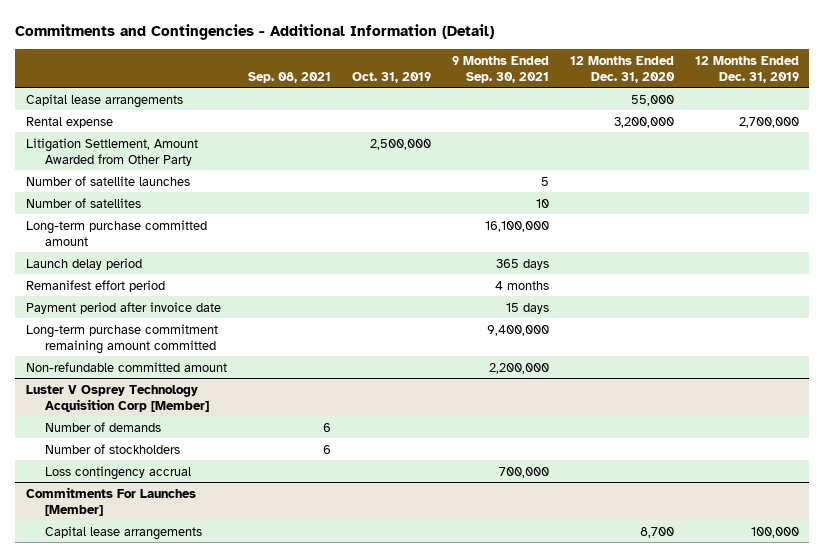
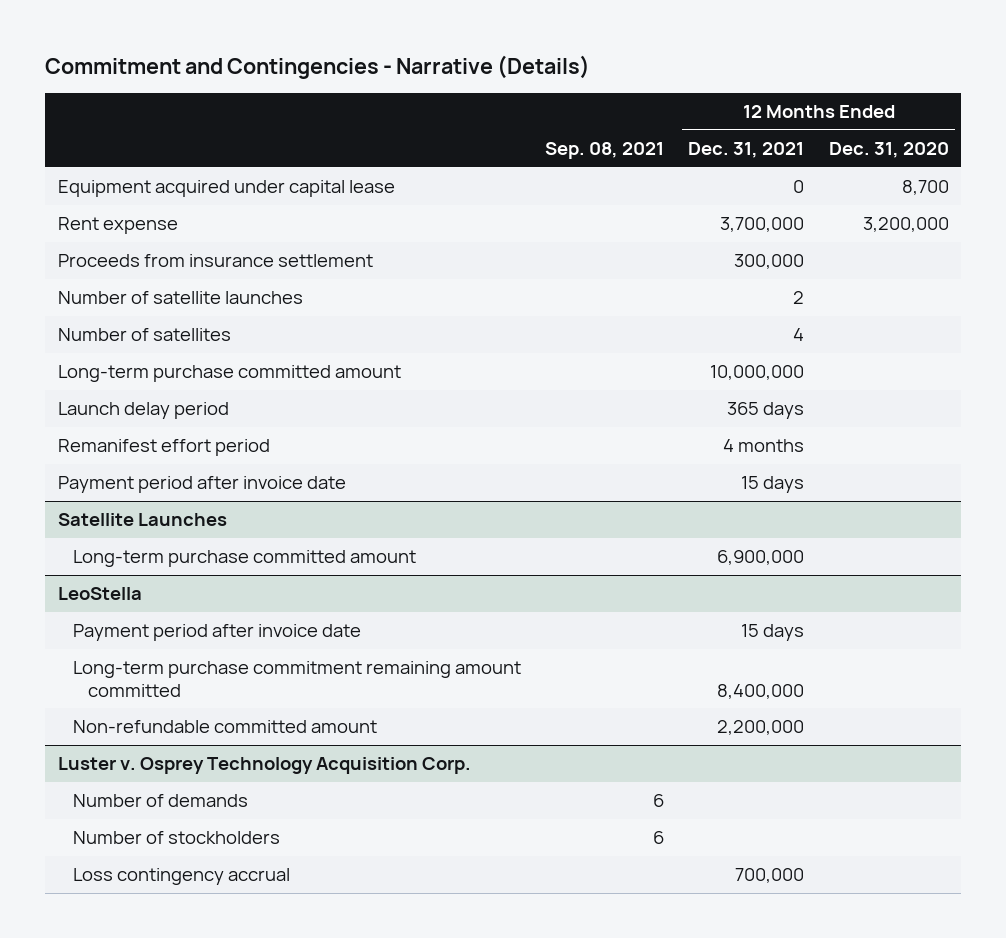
[15,23,495,40] Commitments and Contingencies - Additional Information (Detail) -> [45,55,591,80] Commitment and Contingencies - Narrative (Details)
[351,71,431,83] Oct. 31, 2019 -> none
[451,55,549,83] 9 Months Ended Sep. 30, 2021 -> none
[694,55,799,83] 12 Months Ended Dec. 31, 2019 -> none
none -> [688,142,805,159] Dec. 31, 2021
[25,93,183,108] Capital lease arrangements -> none
[25,116,113,128] Rental expense -> none
[25,137,198,166] Litigation Settlement, Amount Awarded from Other Party -> none
none -> [57,180,395,198] Equipment acquired under capital lease
none -> [57,217,178,235] Rent expense
none -> [57,254,373,268] Proceeds from insurance settlement
[25,323,218,354] Long-term purchase commitment remaining amount committed -> none
[25,361,227,372] Non-refundable committed amount -> none
none -> [57,513,227,527] Satellite Launches
none -> [72,550,416,568] Long-term purchase committed amount
none -> [57,587,142,601] LeoStella
none -> [72,624,361,642] Payment period after invoice date
none -> [72,661,521,697] Long-term purchase commitment remaining amount committed
none -> [72,720,377,734] Non-refundable committed amount
[25,384,210,412] Luster V Osprey Technology Acquisition Corp [Member] -> [57,757,471,775] Luster v. Osprey Technology Acquisition Corp.
[25,486,196,516] Commitments For Launches [Member] -> none
[45,525,203,540] Capital lease arrangements -> none

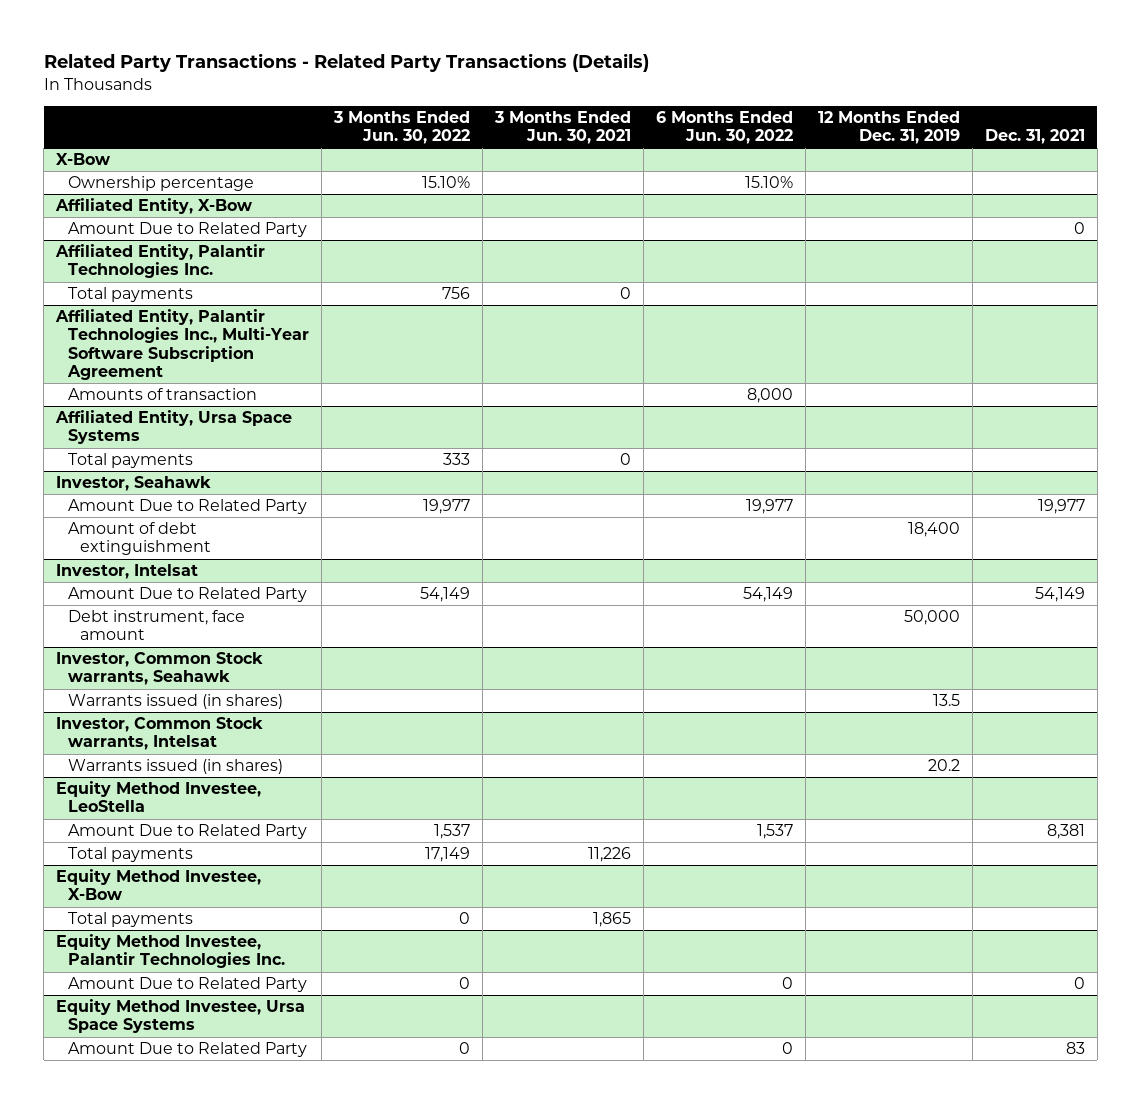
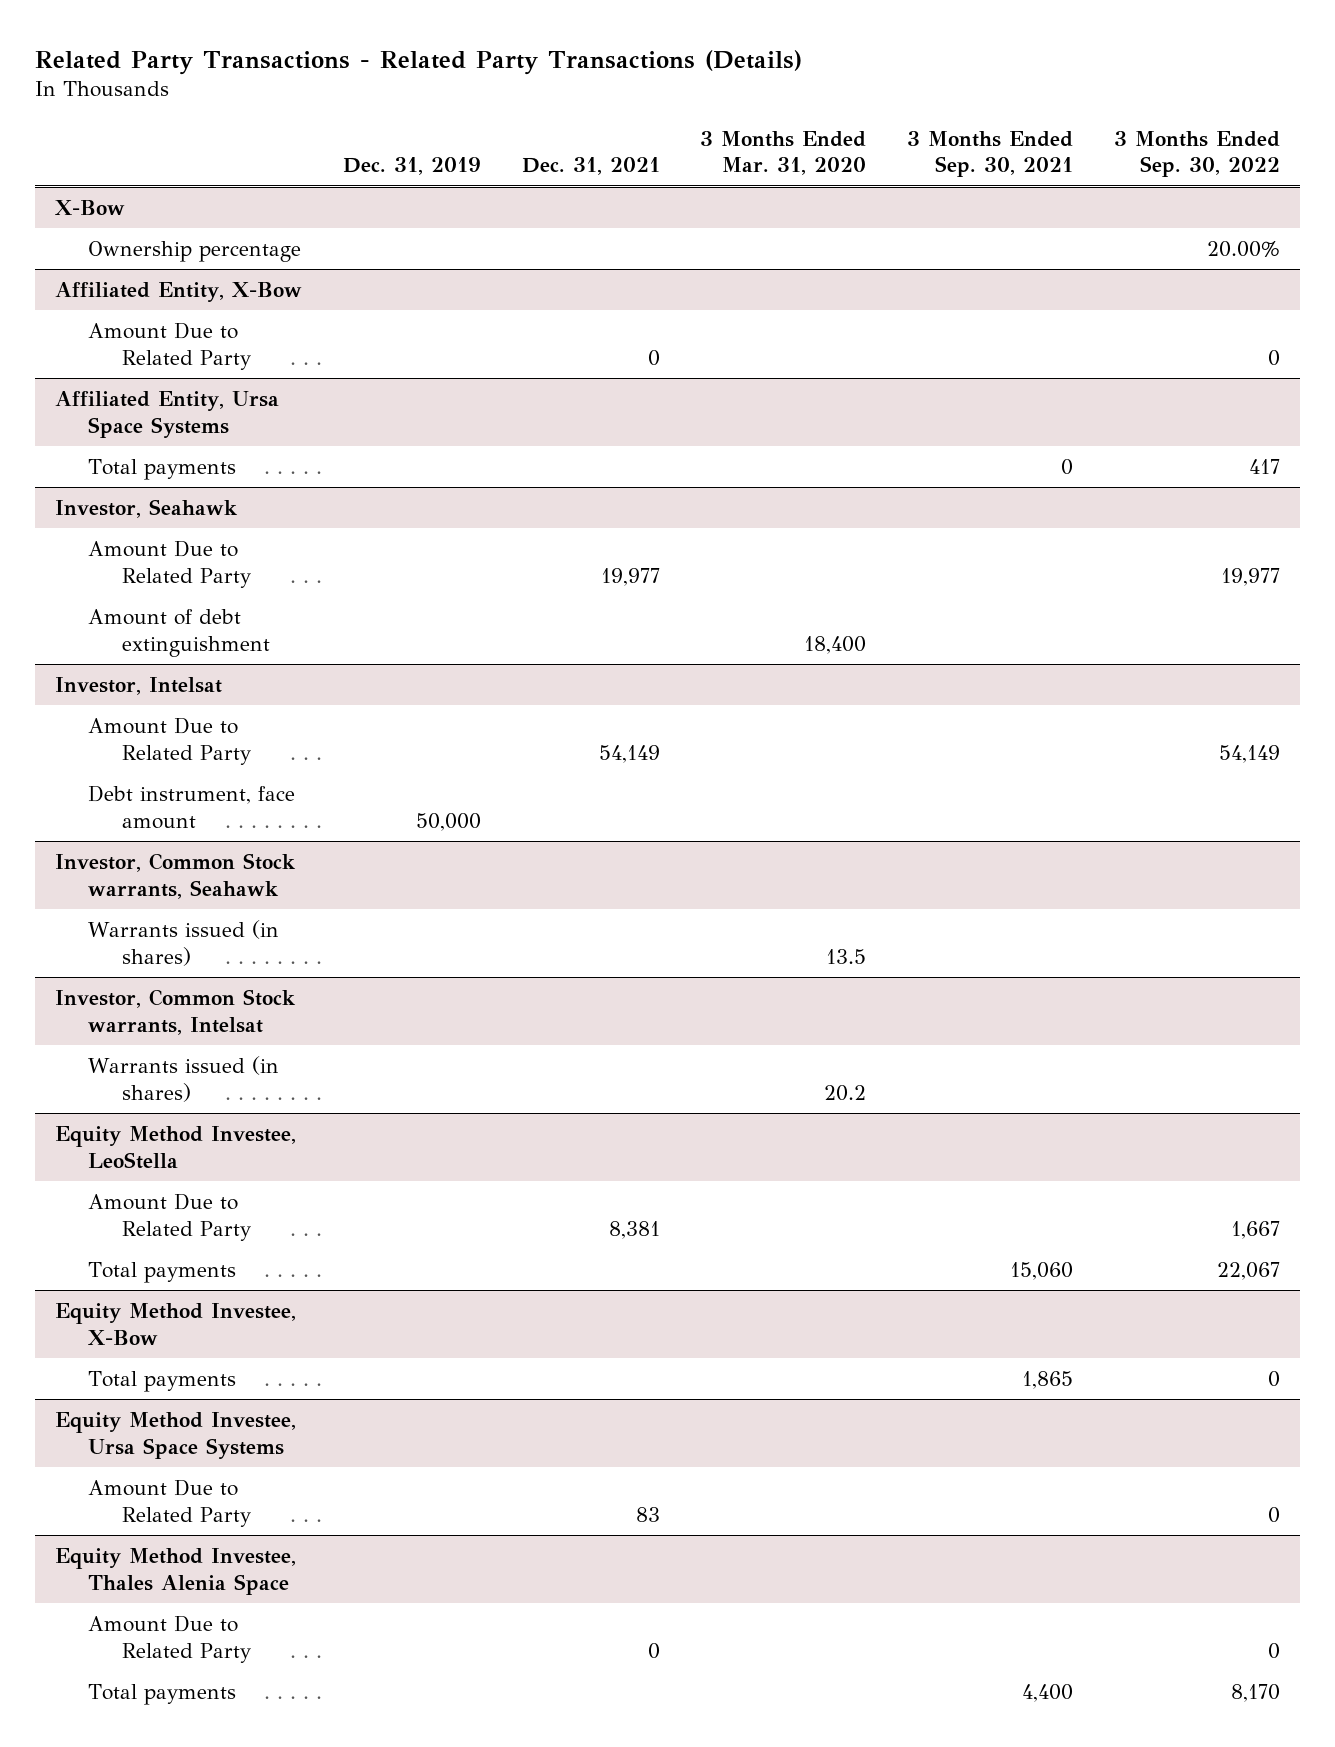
[333,110,471,145] 3 Months Ended Jun. 30, 2022 -> none
[493,110,631,145] 3 Months Ended Jun. 30, 2021 -> none
[655,110,793,145] 6 Months Ended Jun. 30, 2022 -> none
[817,110,960,145] 12 Months Ended Dec. 31, 2019 -> none
none -> [342,157,481,176] Dec. 31, 2019
none -> [700,130,867,176] 3 Months Ended Mar. 31, 2020
none -> [907,130,1074,178] 3 Months Ended Sep. 30, 2021
none -> [1114,130,1281,178] 3 Months Ended Sep. 30, 2022
[55,244,266,279] Affiliated Entity, Palantir Technologies Inc. -> none
[68,287,194,303] Total payments -> none
[55,309,310,381] Affiliated Entity, Palantir Technologies Inc., Multi-Year Software Subscription Agreement -> none
[68,388,258,401] Amounts of transaction -> none
[56,934,286,969] Equity Method Investee, Palantir Technologies Inc. -> none
[68,977,308,993] Amount Due to Related Party -> none
none -> [55,1548,297,1595] Equity Method Investee, Thales Alenia Space
none -> [88,1615,251,1663] Amount Due to Related Party
none -> [88,1684,237,1706] Total payments

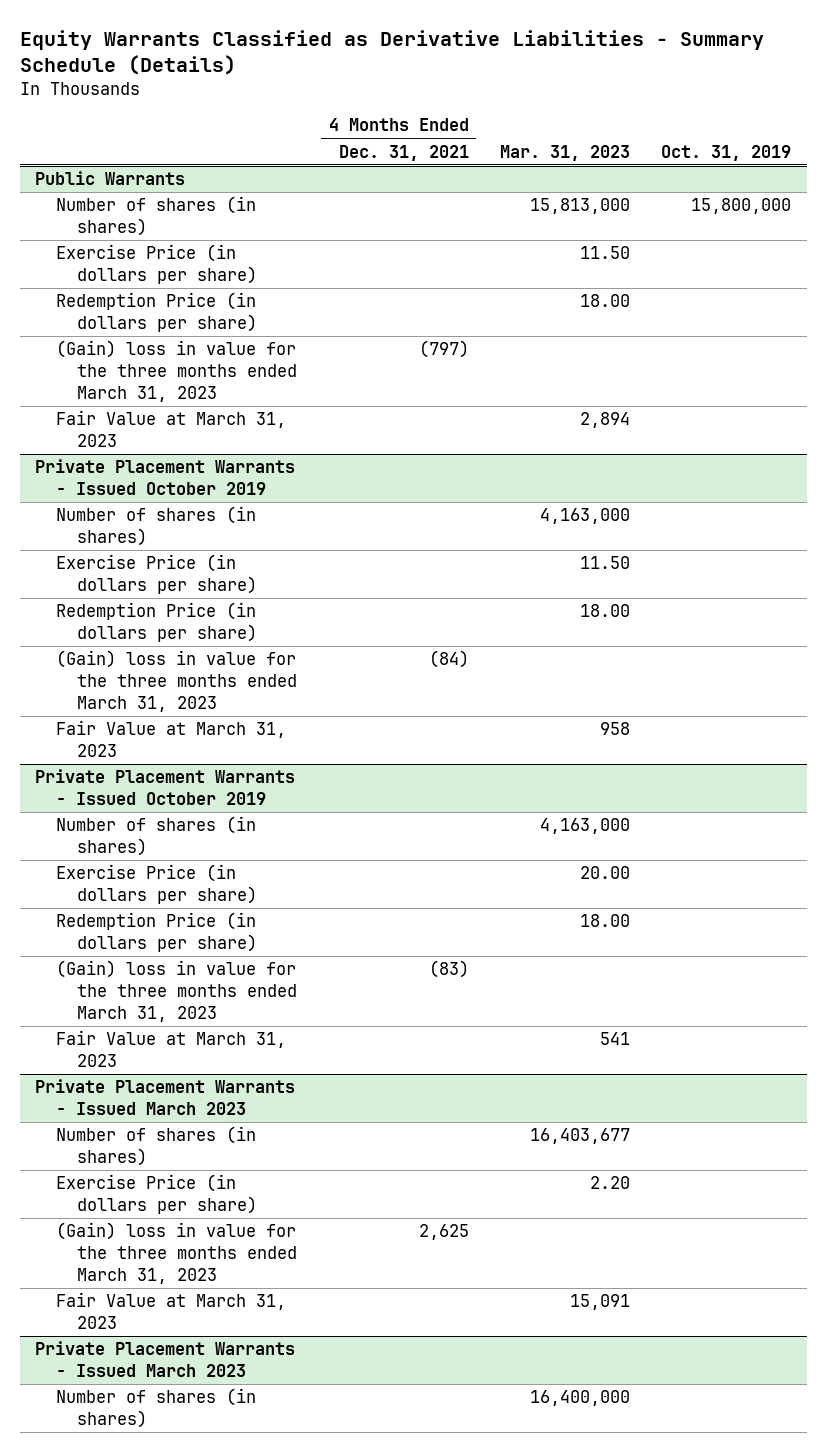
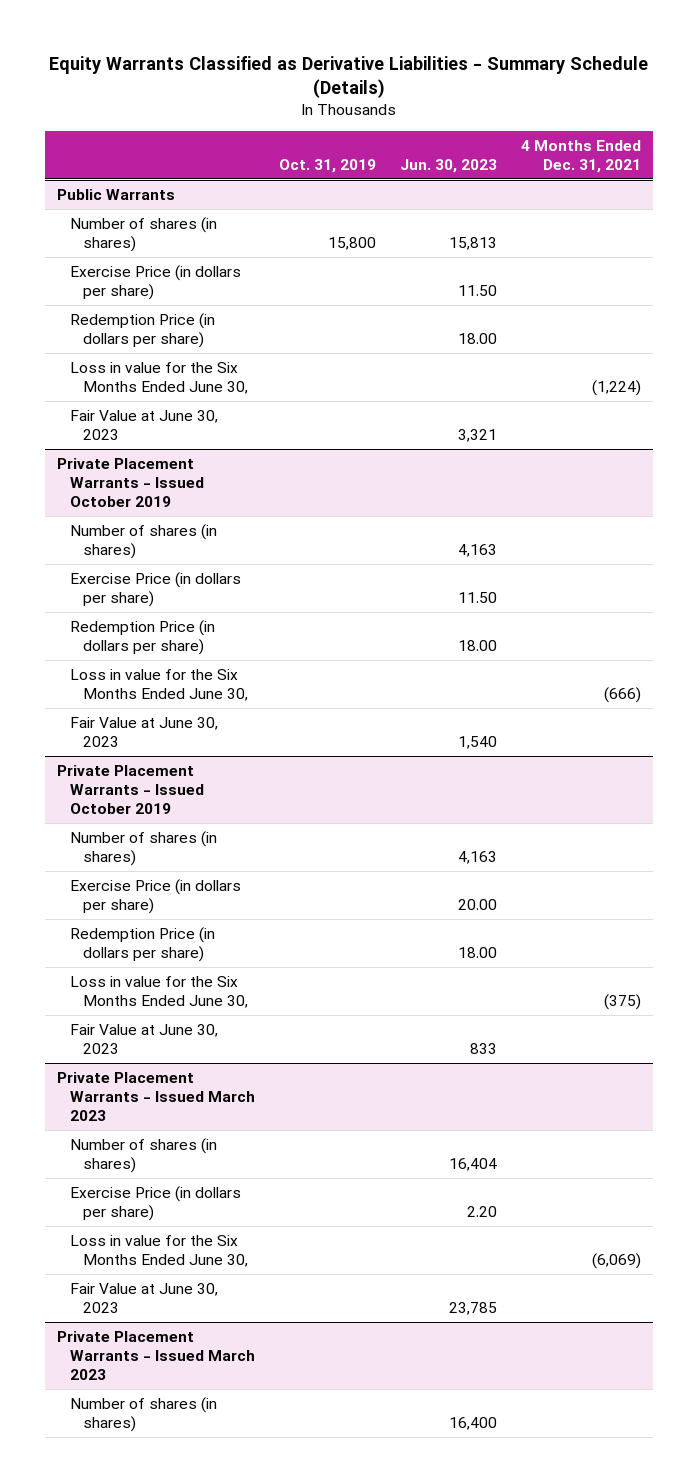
[499,144,630,161] Mar. 31, 2023 -> none
none -> [399,158,497,173] Jun. 30, 2023
[691,198,792,215] 15,800,000 -> [327,236,376,250] 15,800
[56,340,298,403] (Gain) loss in value for the three months ended March 31, 2023 -> [70,362,249,394] Loss in value for the Six Months Ended June 30,
[418,340,469,359] (797) -> [591,379,641,396] (1,224)
[56,410,287,448] Fair Value at March 31, 2023 -> [70,410,219,440] Fair Value at June 30, 2023
[56,650,298,713] (Gain) loss in value for the three months ended March 31, 2023 -> [70,669,249,701] Loss in value for the Six Months Ended June 30,
[428,650,469,669] (84) -> [603,686,641,703] (666)
[56,720,287,758] Fair Value at March 31, 2023 -> [70,717,219,747] Fair Value at June 30, 2023
[56,960,298,1023] (Gain) loss in value for the three months ended March 31, 2023 -> [70,976,249,1008] Loss in value for the Six Months Ended June 30,
[428,960,469,979] (83) -> [603,993,641,1010] (375)
[56,1030,287,1068] Fair Value at March 31, 2023 -> [70,1024,219,1054] Fair Value at June 30, 2023
[56,1222,298,1285] (Gain) loss in value for the three months ended March 31, 2023 -> [70,1235,249,1267] Loss in value for the Six Months Ended June 30,
[418,1224,469,1241] 2,625 -> [591,1252,641,1269] (6,069)
[56,1292,287,1330] Fair Value at March 31, 2023 -> [70,1283,219,1313] Fair Value at June 30, 2023

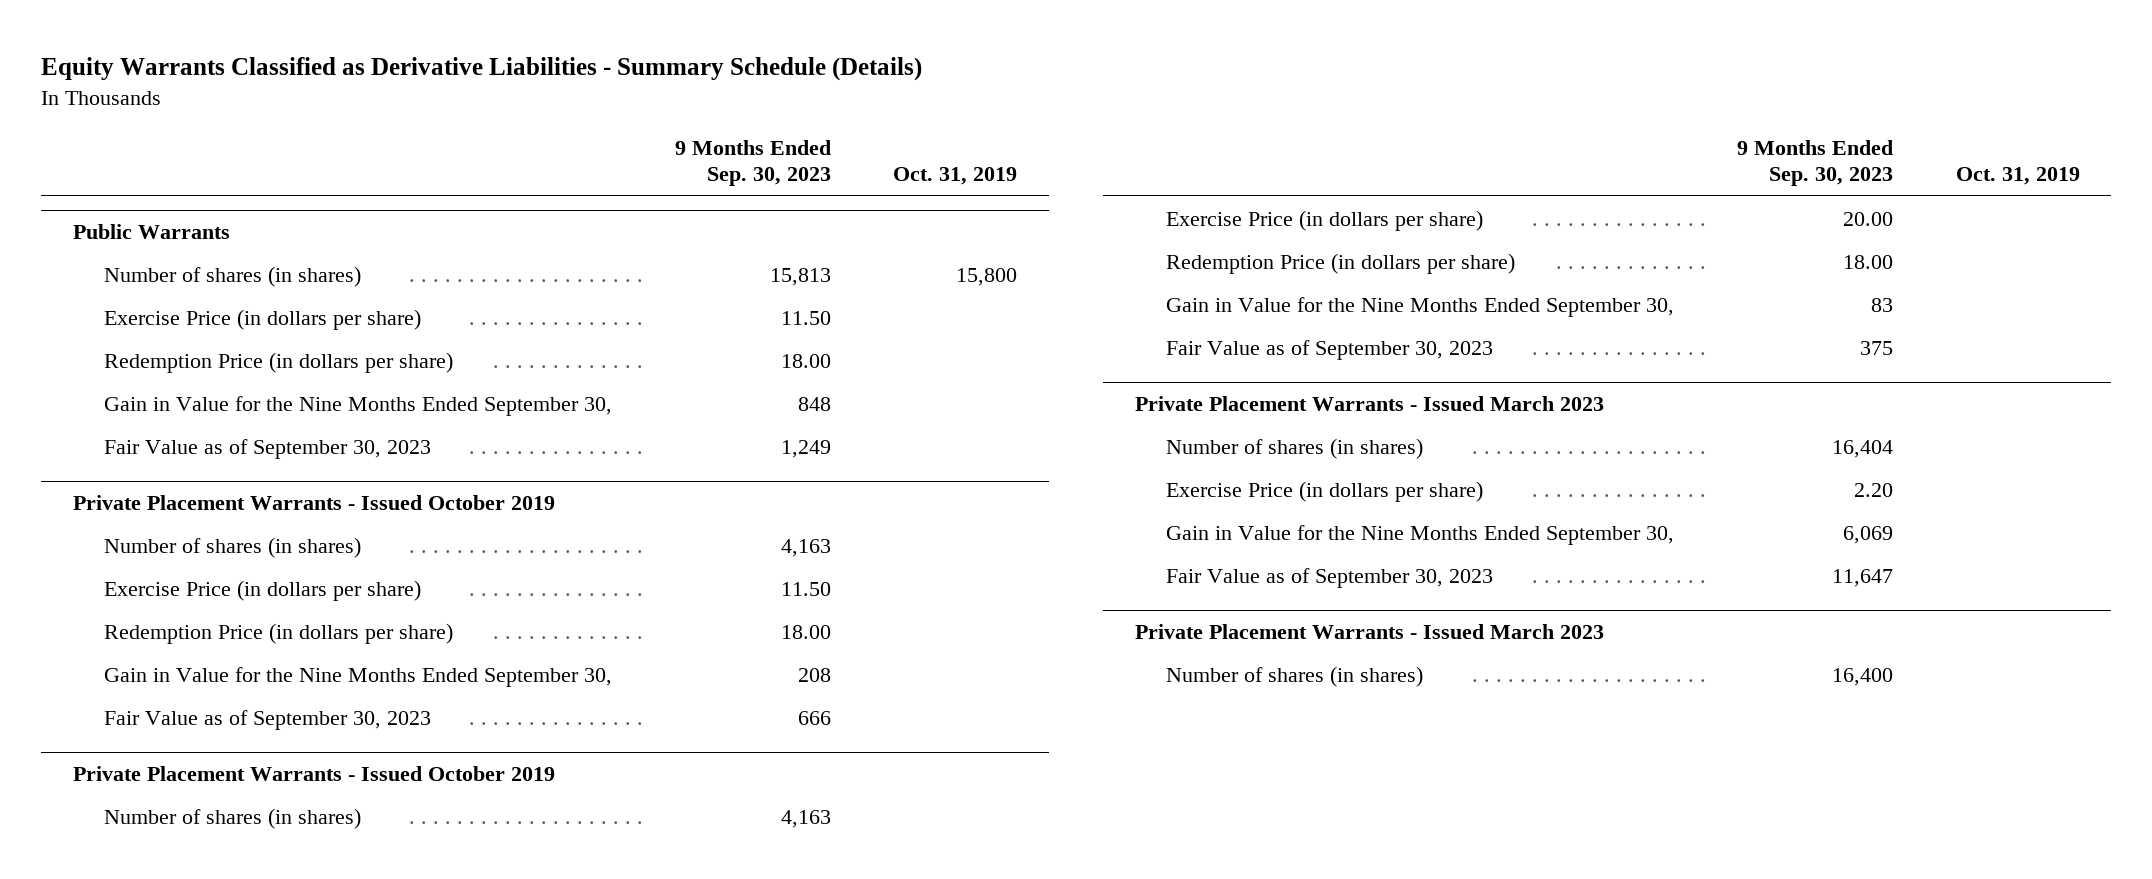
[399,158,497,173] Jun. 30, 2023 -> none
[520,139,641,173] 4 Months Ended Dec. 31, 2021 -> none
none -> [674,140,831,187] 9 Months Ended Sep. 30, 2023
[70,362,249,394] Loss in value for the Six Months Ended June 30, -> [104,395,613,416] Gain in Value for the Nine Months Ended September 30,
[70,410,219,440] Fair Value at June 30, 2023 -> [104,438,432,459] Fair Value as of September 30, 2023
[70,669,249,701] Loss in value for the Six Months Ended June 30, -> [104,666,613,687] Gain in Value for the Nine Months Ended September 30,
[70,717,219,747] Fair Value at June 30, 2023 -> [104,709,432,730] Fair Value as of September 30, 2023
[70,976,249,1008] Loss in value for the Six Months Ended June 30, -> [1166,296,1675,317] Gain in Value for the Nine Months Ended September 30,
[70,1024,219,1054] Fair Value at June 30, 2023 -> [1166,339,1494,360] Fair Value as of September 30, 2023
[70,1235,249,1267] Loss in value for the Six Months Ended June 30, -> [1166,524,1675,545] Gain in Value for the Nine Months Ended September 30,
[70,1283,219,1313] Fair Value at June 30, 2023 -> [1166,567,1494,588] Fair Value as of September 30, 2023

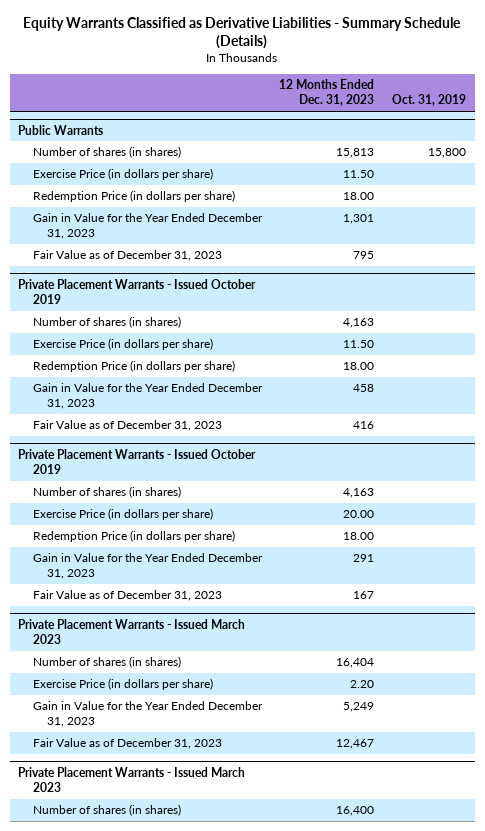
[674,140,831,187] 9 Months Ended Sep. 30, 2023 -> none
none -> [279,79,375,107] 12 Months Ended Dec. 31, 2023
[104,395,613,416] Gain in Value for the Nine Months Ended September 30, -> [32,213,263,240] Gain in Value for the Year Ended December 31, 2023
[104,438,432,459] Fair Value as of September 30, 2023 -> [32,250,222,262] Fair Value as of December 31, 2023
[104,666,613,687] Gain in Value for the Nine Months Ended September 30, -> [32,383,263,410] Gain in Value for the Year Ended December 31, 2023
[104,709,432,730] Fair Value as of September 30, 2023 -> [32,420,222,432] Fair Value as of December 31, 2023
[1166,296,1675,317] Gain in Value for the Nine Months Ended September 30, -> [32,553,263,580] Gain in Value for the Year Ended December 31, 2023
[1166,339,1494,360] Fair Value as of September 30, 2023 -> [32,590,222,602] Fair Value as of December 31, 2023
[1166,524,1675,545] Gain in Value for the Nine Months Ended September 30, -> [32,701,263,728] Gain in Value for the Year Ended December 31, 2023
[1166,567,1494,588] Fair Value as of September 30, 2023 -> [32,738,222,750] Fair Value as of December 31, 2023

